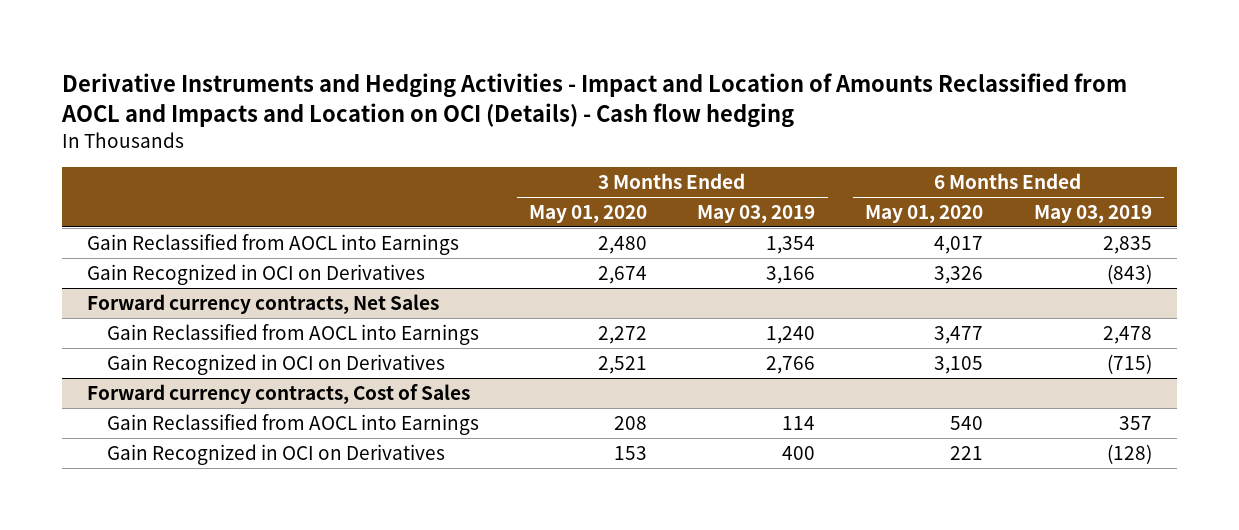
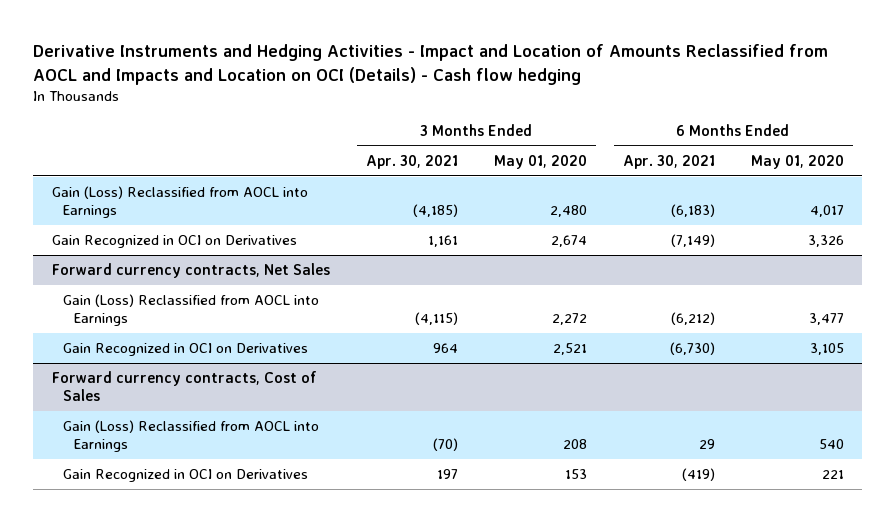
[697,205,816,224] May 03, 2019 -> none
[1033,205,1152,224] May 03, 2019 -> none
none -> [365,155,458,170] Apr. 30, 2021
none -> [622,155,715,170] Apr. 30, 2021
[87,233,460,255] Gain Reclassified from AOCL into Earnings -> [51,186,308,219] Gain (Loss) Reclassified from AOCL into Earnings
[107,323,480,345] Gain Reclassified from AOCL into Earnings -> [62,294,319,327] Gain (Loss) Reclassified from AOCL into Earnings
[107,413,480,435] Gain Reclassified from AOCL into Earnings -> [62,420,319,453] Gain (Loss) Reclassified from AOCL into Earnings

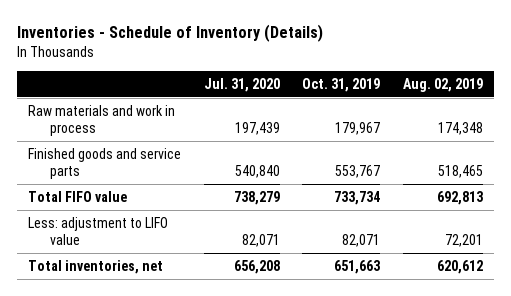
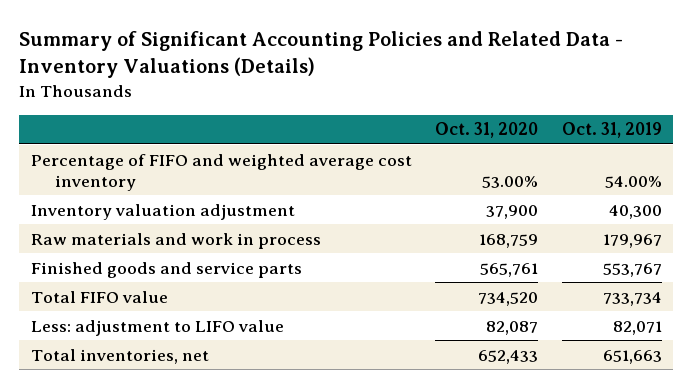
[16,24,323,43] Inventories - Schedule of Inventory (Details) -> [19,31,624,79] Summary of Significant Accounting Policies and Related Data - Inventory Valuations (Details)
[203,77,280,92] Jul. 31, 2020 -> none
[402,77,483,92] Aug. 02, 2019 -> none
none -> [435,122,539,139] Oct. 31, 2020
none -> [30,153,412,191] Percentage of FIFO and weighted average cost inventory
none -> [30,203,295,220] Inventory valuation adjustment

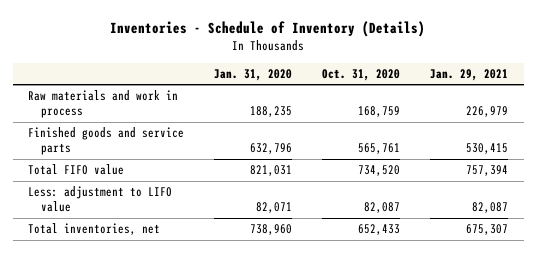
[19,31,624,79] Summary of Significant Accounting Policies and Related Data - Inventory Valuations (Details) -> [110,20,426,37] Inventories - Schedule of Inventory (Details)
[561,122,662,139] Oct. 31, 2019 -> none
none -> [214,68,293,81] Jan. 31, 2020
none -> [430,68,509,81] Jan. 29, 2021
[30,153,412,191] Percentage of FIFO and weighted average cost inventory -> none
[30,203,295,220] Inventory valuation adjustment -> none

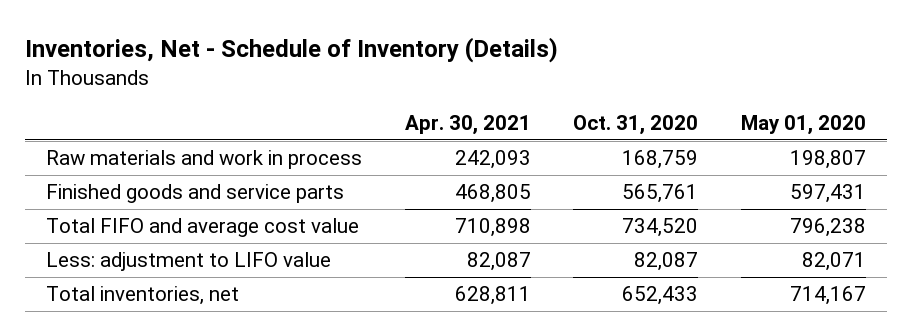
[110,20,426,37] Inventories - Schedule of Inventory (Details) -> [24,36,558,63] Inventories, Net - Schedule of Inventory (Details)
[214,68,293,81] Jan. 31, 2020 -> none
[430,68,509,81] Jan. 29, 2021 -> none
none -> [404,114,531,135] Apr. 30, 2021
none -> [740,114,866,135] May 01, 2020
[28,164,125,176] Total FIFO value -> [45,218,359,238] Total FIFO and average cost value

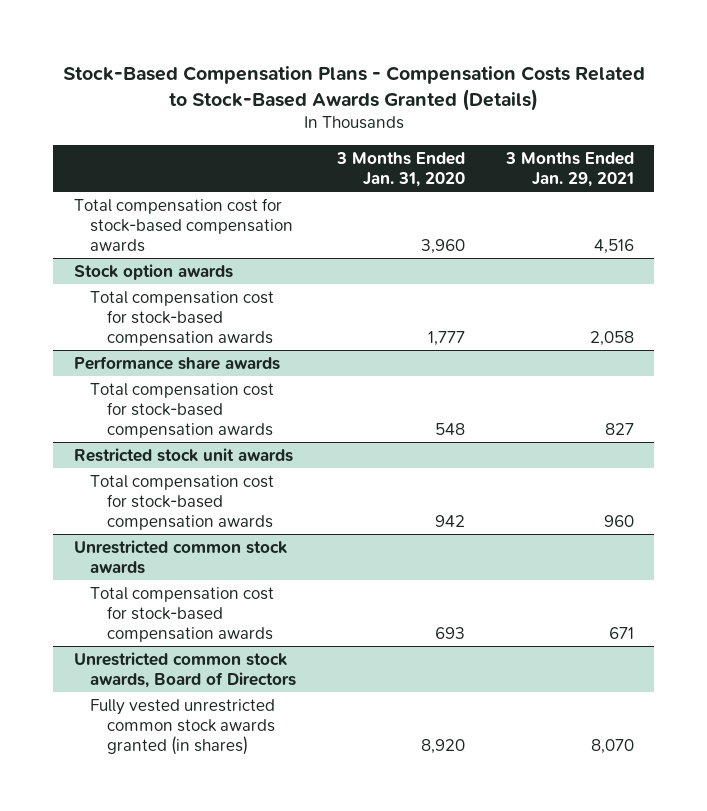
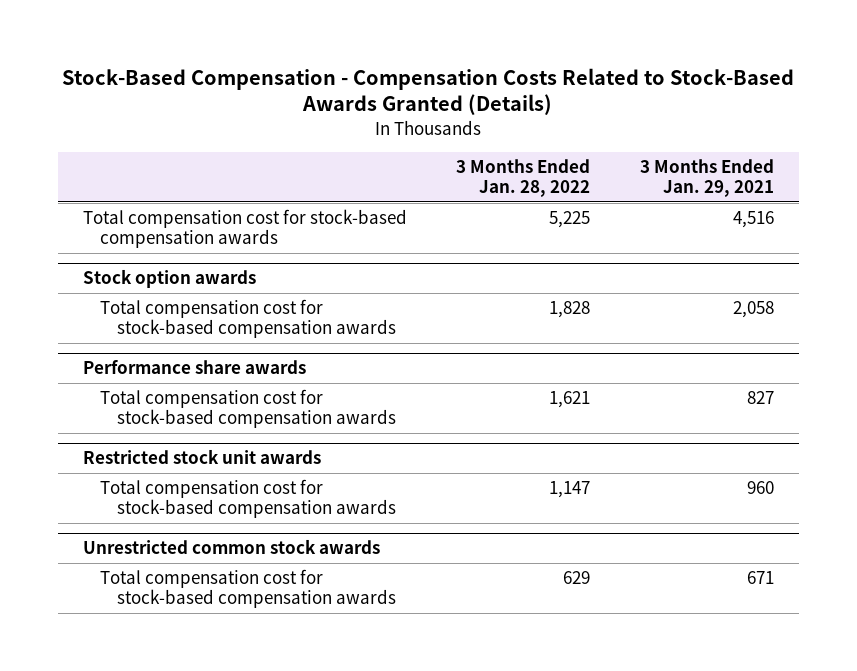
[62,65,645,111] Stock-Based Compensation Plans - Compensation Costs Related to Stock-Based Awards Granted (Details) -> [62,67,795,116] Stock-Based Compensation - Compensation Costs Related to Stock-Based Awards Granted (Details)
[335,151,465,188] 3 Months Ended Jan. 31, 2020 -> none
none -> [456,158,591,198] 3 Months Ended Jan. 28, 2022
[73,651,297,688] Unrestricted common stock awards, Board of Directors -> none
[90,698,276,756] Fully vested unrestricted common stock awards granted (in shares) -> none

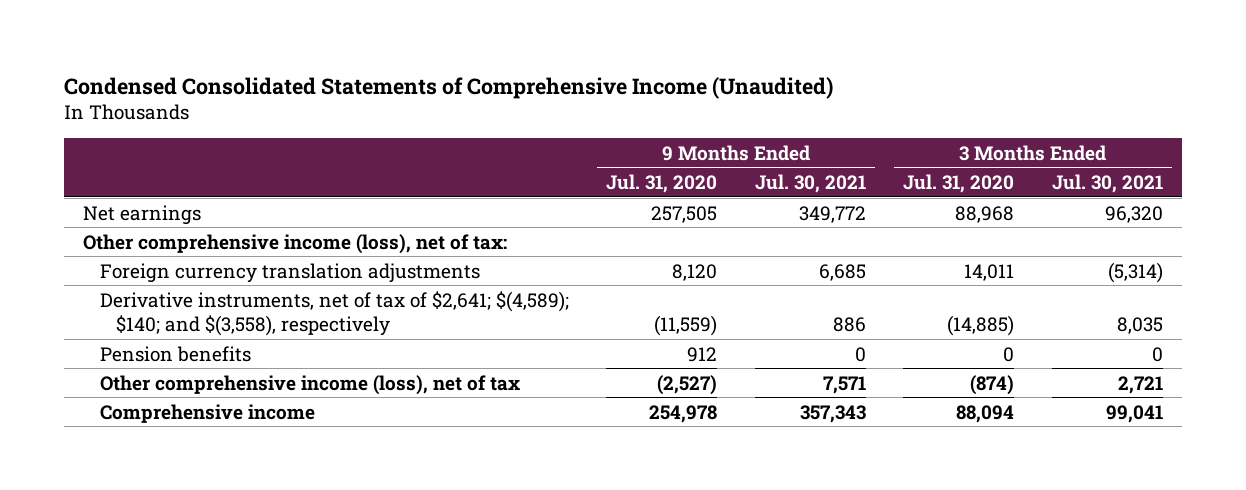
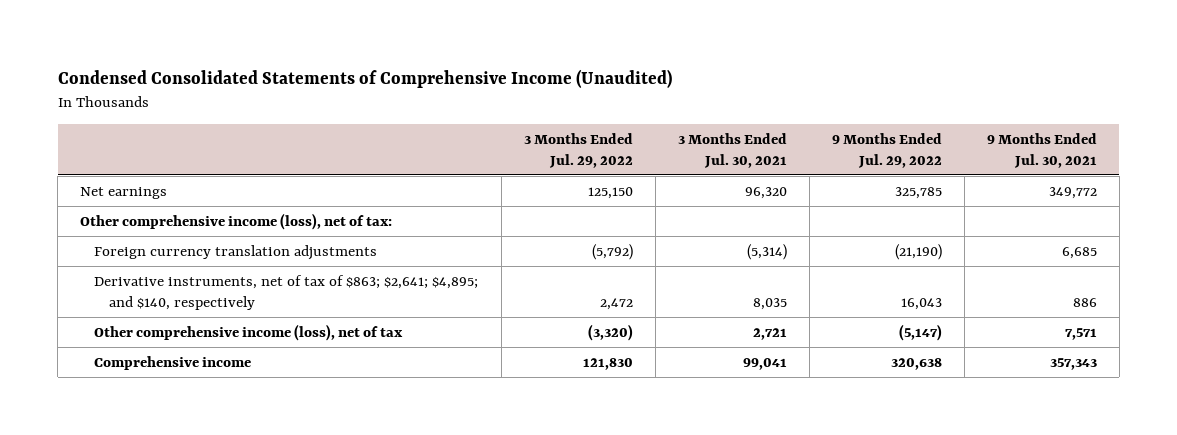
[606,174,718,194] Jul. 31, 2020 -> none
[903,174,1015,194] Jul. 31, 2020 -> none
none -> [523,132,633,168] 3 Months Ended Jul. 29, 2022
none -> [831,132,942,168] 9 Months Ended Jul. 29, 2022
[99,345,251,362] Pension benefits -> none
[99,290,569,336] Derivative instruments, net of tax of $2,641; $(4,589); $140; and $(3,558), respectively -> [94,274,479,310] Derivative instruments, net of tax of $863; $2,641; $4,895; and $140, respectively

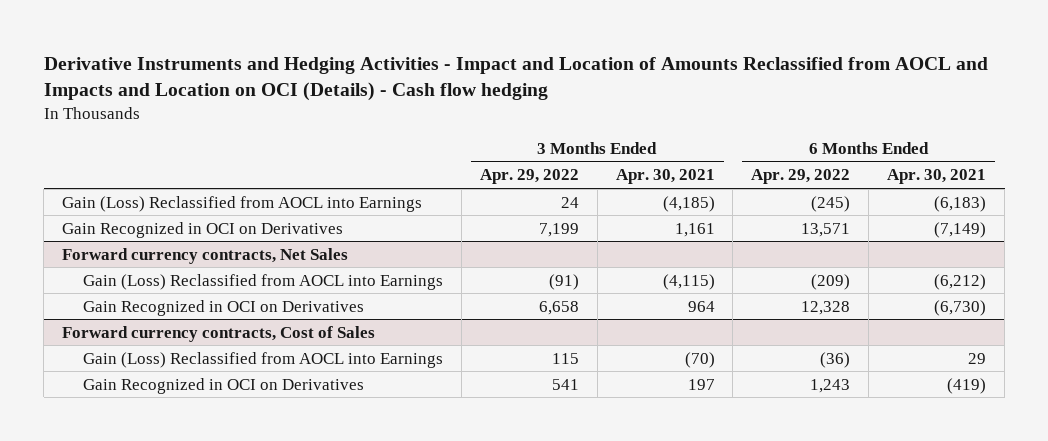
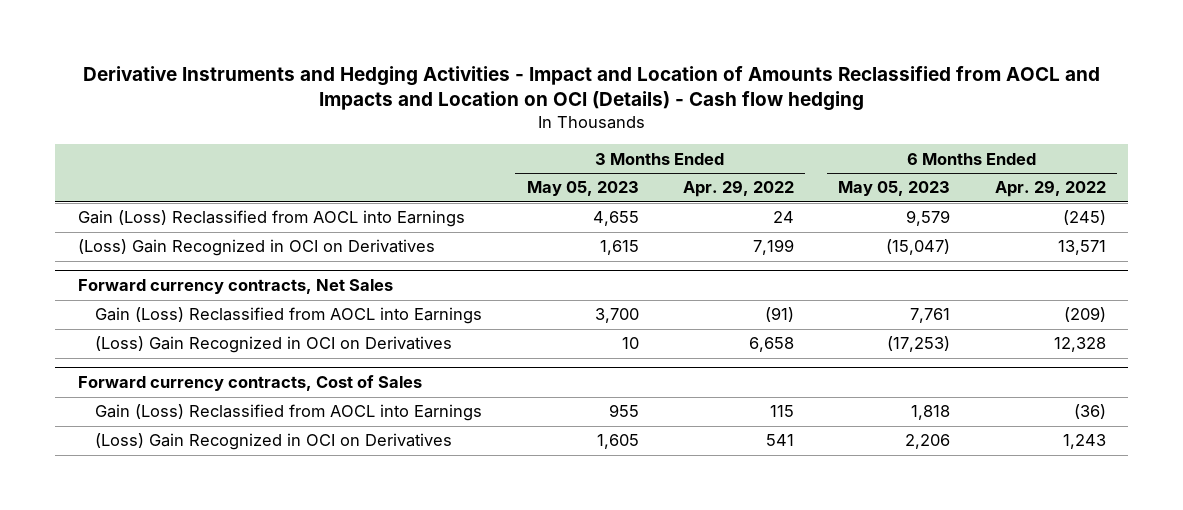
[615,169,715,185] Apr. 30, 2021 -> none
[887,169,987,185] Apr. 30, 2021 -> none
none -> [526,181,639,197] May 05, 2023
none -> [838,181,951,197] May 05, 2023
[61,221,343,238] Gain Recognized in OCI on Derivatives -> [77,239,435,257] (Loss) Gain Recognized in OCI on Derivatives
[82,299,364,316] Gain Recognized in OCI on Derivatives -> [95,336,453,354] (Loss) Gain Recognized in OCI on Derivatives
[82,377,364,394] Gain Recognized in OCI on Derivatives -> [95,433,453,451] (Loss) Gain Recognized in OCI on Derivatives

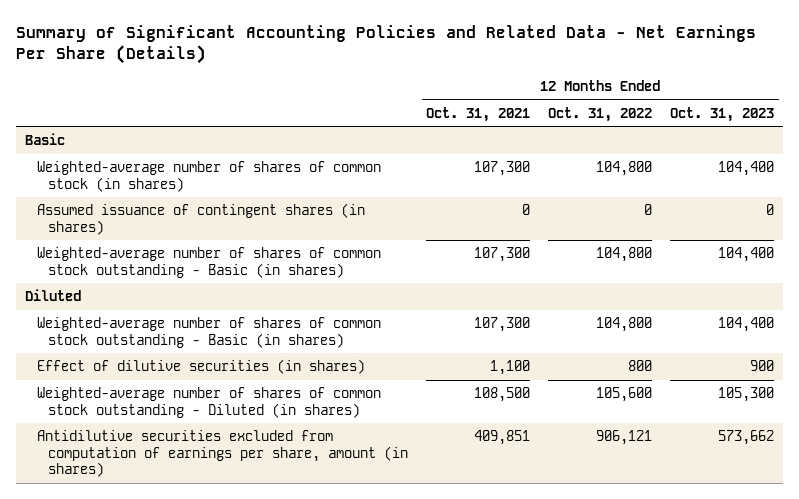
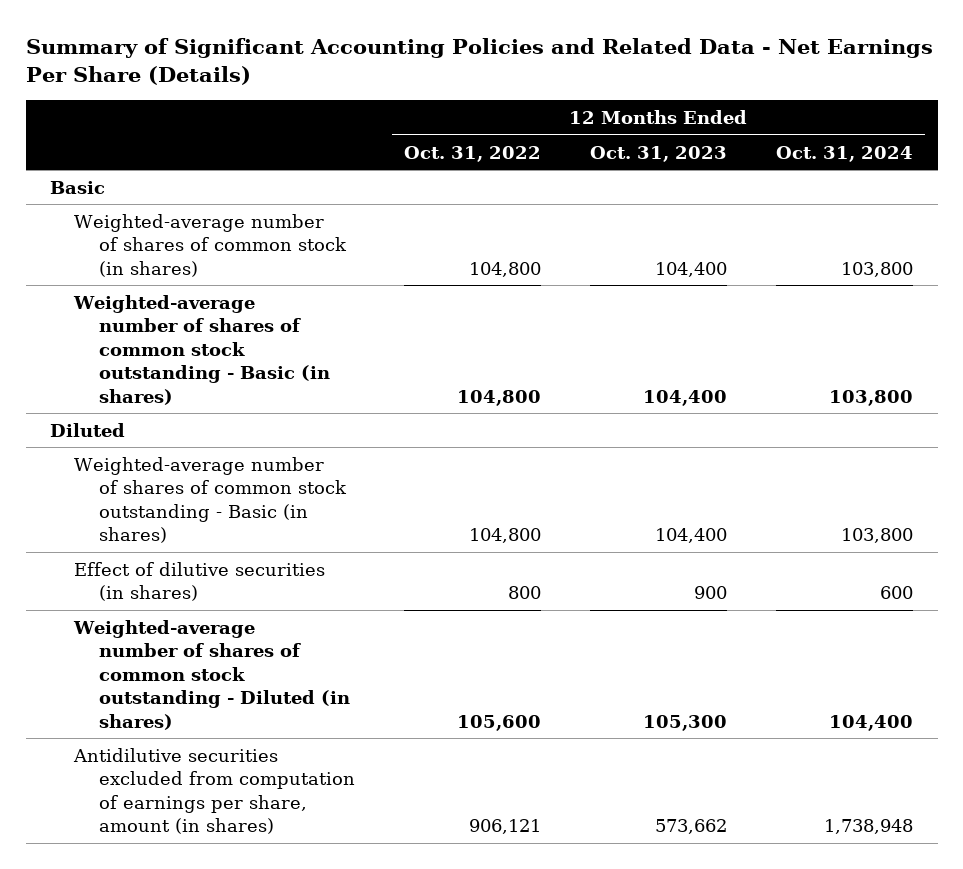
[426,106,531,122] Oct. 31, 2021 -> none
none -> [776,145,914,162] Oct. 31, 2024
[36,203,365,235] Assumed issuance of contingent shares (in shares) -> none

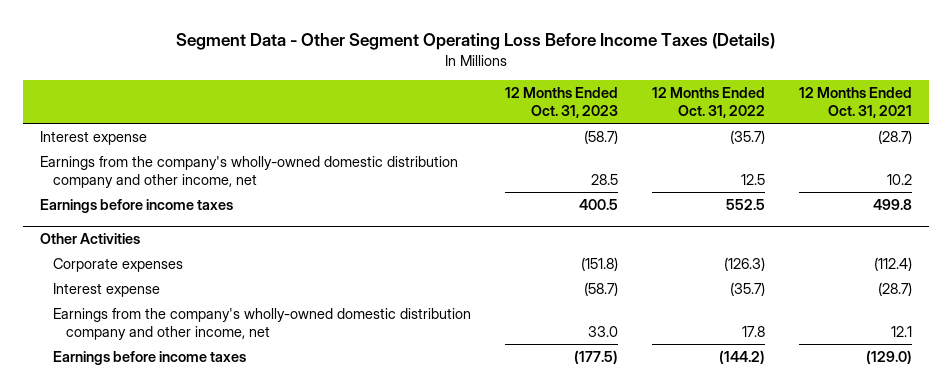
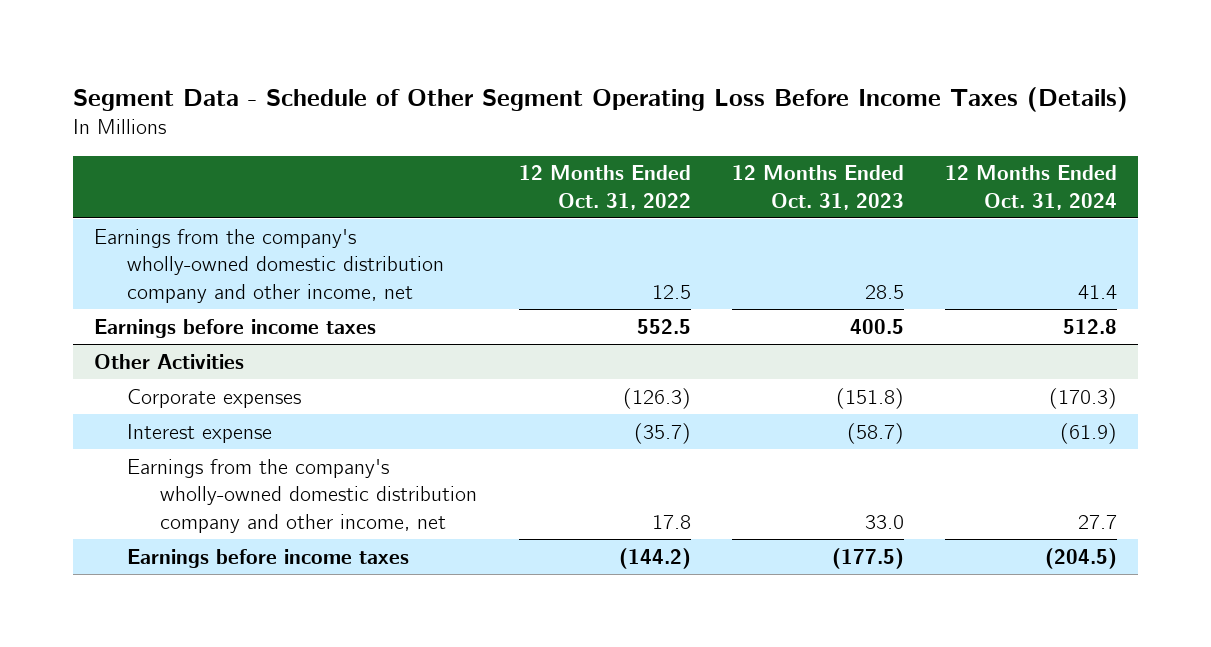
[176,32,776,50] Segment Data - Other Segment Operating Loss Before Income Taxes (Details) -> [72,86,1128,112] Segment Data - Schedule of Other Segment Operating Loss Before Income Taxes (Details)
[799,86,913,119] 12 Months Ended Oct. 31, 2021 -> none
none -> [945,165,1118,210] 12 Months Ended Oct. 31, 2024
[39,130,147,145] Interest expense -> none

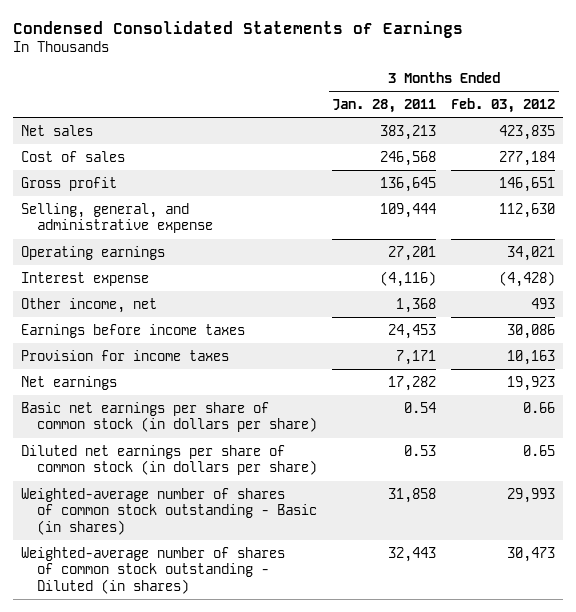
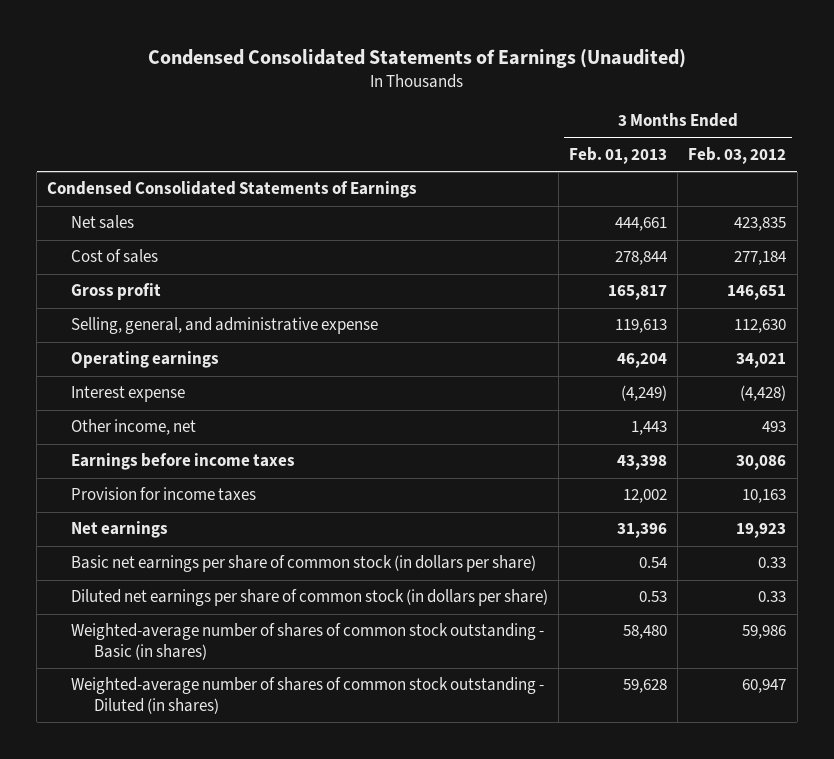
[13,21,464,39] Condensed Consolidated Statements of Earnings -> [147,48,686,68] Condensed Consolidated Statements of Earnings (Unaudited)
[332,99,437,114] Jan. 28, 2011 -> none
none -> [569,147,668,165] Feb. 01, 2013
none -> [47,181,418,199] Condensed Consolidated Statements of Earnings
[523,401,556,413] 0.66 -> [758,557,787,569] 0.33
[523,444,556,456] 0.65 -> [758,591,787,603] 0.33
[507,487,556,503] 29,993 -> [742,625,787,640] 59,986
[507,546,556,562] 30,473 -> [742,679,787,694] 60,947

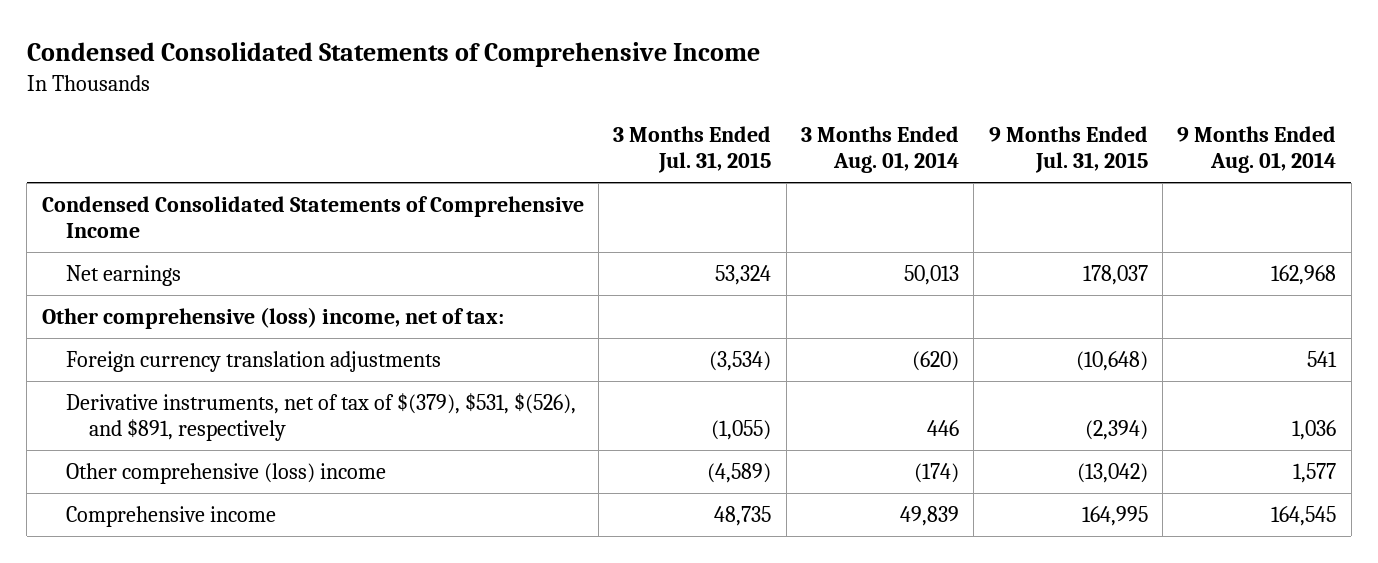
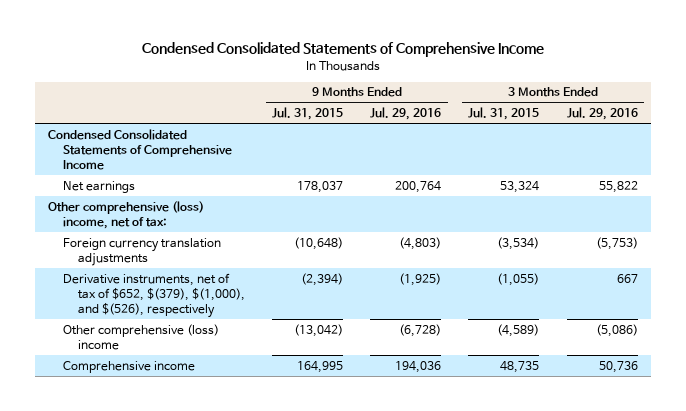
[801,125,960,173] 3 Months Ended Aug. 01, 2014 -> none
[1177,125,1337,173] 9 Months Ended Aug. 01, 2014 -> none
none -> [370,107,442,121] Jul. 29, 2016
none -> [566,107,638,121] Jul. 29, 2016
[65,393,576,442] Derivative instruments, net of tax of $(379), $531, $(526), and $891, respectively -> [63,272,246,318] Derivative instruments, net of tax of $652, $(379), $(1,000), and $(526), respectively

